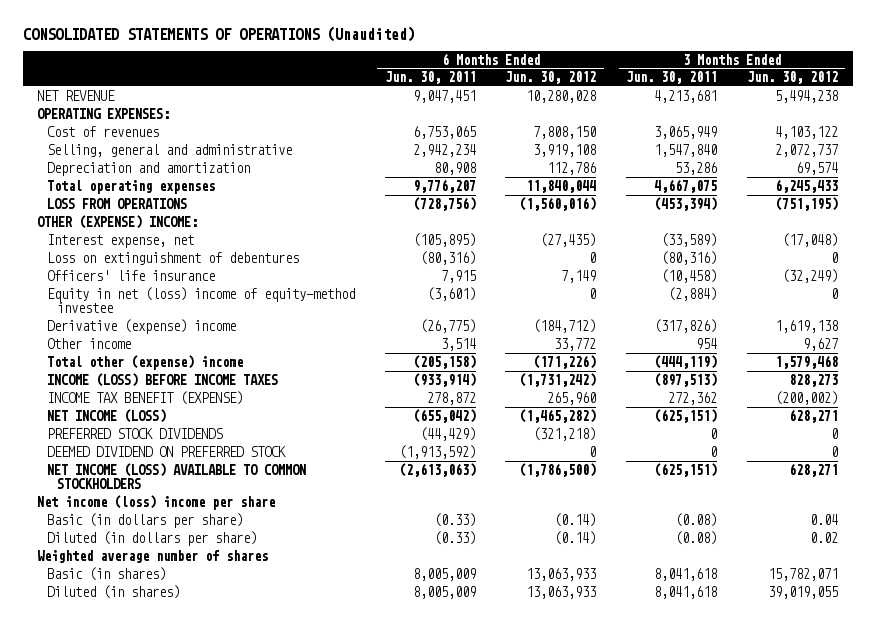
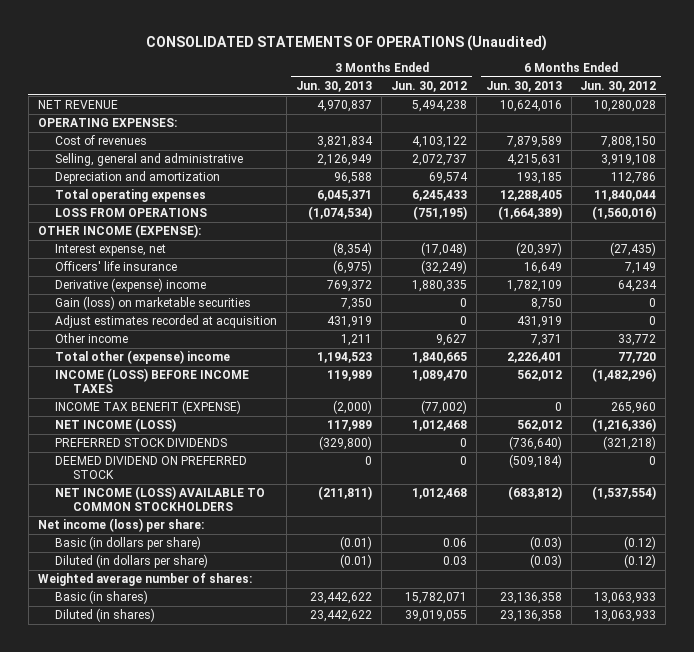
[384,71,476,85] Jun. 30, 2011 -> none
[626,71,718,85] Jun. 30, 2011 -> none
none -> [296,80,373,92] Jun. 30, 2013
none -> [485,80,562,92] Jun. 30, 2013
[37,214,199,229] OTHER (EXPENSE) INCOME: -> [37,224,201,239] OTHER INCOME (EXPENSE):
[47,251,300,265] Loss on extinguishment of debentures -> none
[47,286,356,313] Equity in net (loss) income of equity-method investee -> none
[533,318,597,333] (184,712) -> [618,280,658,293] 64,234
[774,319,838,333] 1,619,138 -> [411,280,467,293] 1,880,335
none -> [55,296,252,311] Gain (loss) on marketable securities
none -> [55,315,278,329] Adjust estimates recorded at acquisition
[533,354,597,369] (171,226) -> [618,352,657,364] 77,720
[774,354,838,369] 1,579,468 -> [411,352,467,364] 1,840,665
[519,372,597,387] (1,731,242) -> [592,368,657,383] (1,482,296)
[788,373,838,387] 828,273 -> [411,370,467,382] 1,089,470
[774,390,838,405] (200,002) -> [420,400,467,415] (77,002)
[519,408,597,423] (1,465,282) -> [592,418,657,433] (1,216,336)
[788,408,838,423] 628,271 -> [411,420,467,432] 1,012,468
[519,462,597,477] (1,786,500) -> [592,486,657,501] (1,537,554)
[788,462,838,477] 628,271 -> [411,488,467,500] 1,012,468
[37,494,276,510] Net income (loss) income per share -> [37,518,204,533] Net income (loss) per share:
[554,512,597,527] (0.14) -> [624,536,657,551] (0.12)
[809,513,838,525] 0.04 -> [442,538,467,548] 0.06
[554,530,597,545] (0.14) -> [624,554,657,569] (0.12)
[809,531,838,543] 0.02 -> [442,556,467,566] 0.03
[37,549,269,563] Weighted average number of shares -> [37,573,252,587] Weighted average number of shares:

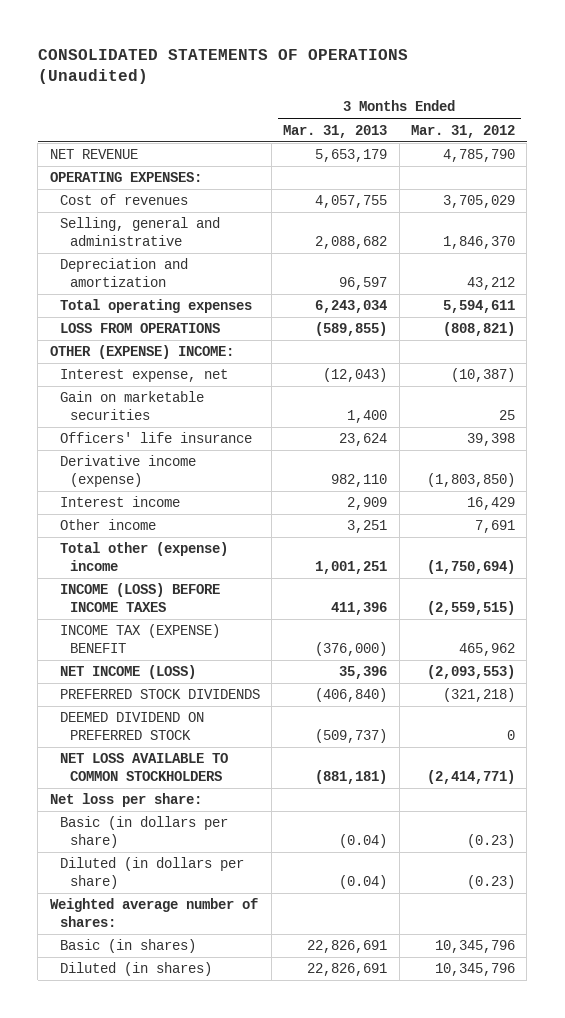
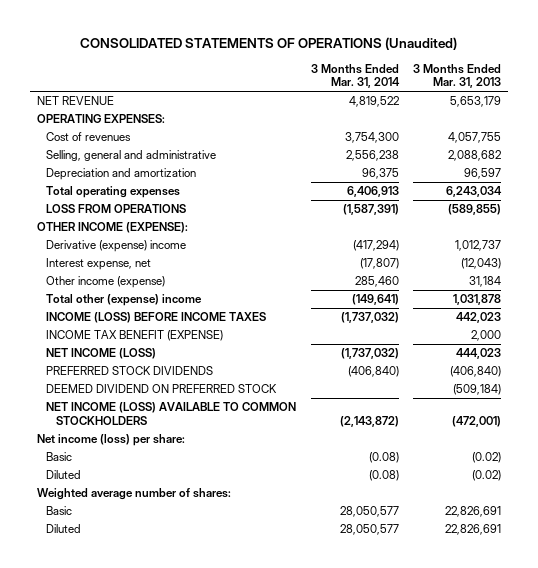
[411,124,516,138] Mar. 31, 2012 -> none
none -> [310,63,400,89] 3 Months Ended Mar. 31, 2014
[49,345,234,360] OTHER (EXPENSE) INCOME: -> [36,222,188,234] OTHER INCOME (EXPENSE):
none -> [46,240,187,253] Derivative (expense) income
[59,391,204,420] Gain on marketable securities -> none
[59,432,252,444] Officers' life insurance -> none
[59,455,196,487] Derivative income (expense) -> none
[59,496,180,508] Interest income -> none
[59,519,156,531] Other income -> [46,276,166,289] Other income (expense)
[347,520,388,534] 3,251 -> [468,276,501,288] 31,184
[315,560,388,574] 1,001,251 -> [452,294,501,306] 1,031,878
[331,601,388,615] 411,396 -> [455,312,501,324] 442,023
[59,624,220,653] INCOME TAX (EXPENSE) BENEFIT -> [46,330,224,342] INCOME TAX BENEFIT (EXPENSE)
[315,641,388,656] (376,000) -> [470,330,501,342] 2,000
[339,666,388,680] 35,396 -> [455,348,501,360] 444,023
[315,728,388,743] (509,737) -> [452,384,501,396] (509,184)
[59,753,228,781] NET LOSS AVAILABLE TO COMMON STOCKHOLDERS -> [46,402,297,426] NET INCOME (LOSS) AVAILABLE TO COMMON STOCKHOLDERS
[315,769,388,784] (881,181) -> [451,416,501,428] (472,001)
[49,793,202,808] Net loss per share: -> [36,434,185,447] Net income (loss) per share:
[59,816,228,848] Basic (in dollars per share) -> [46,452,73,462] Basic
[339,833,388,848] (0.04) -> [471,452,501,464] (0.02)
[59,857,244,889] Diluted (in dollars per share) -> [46,470,82,480] Diluted
[339,874,388,889] (0.04) -> [471,470,501,482] (0.02)
[59,939,196,954] Basic (in shares) -> [46,506,73,516] Basic
[59,962,212,977] Diluted (in shares) -> [46,524,82,534] Diluted

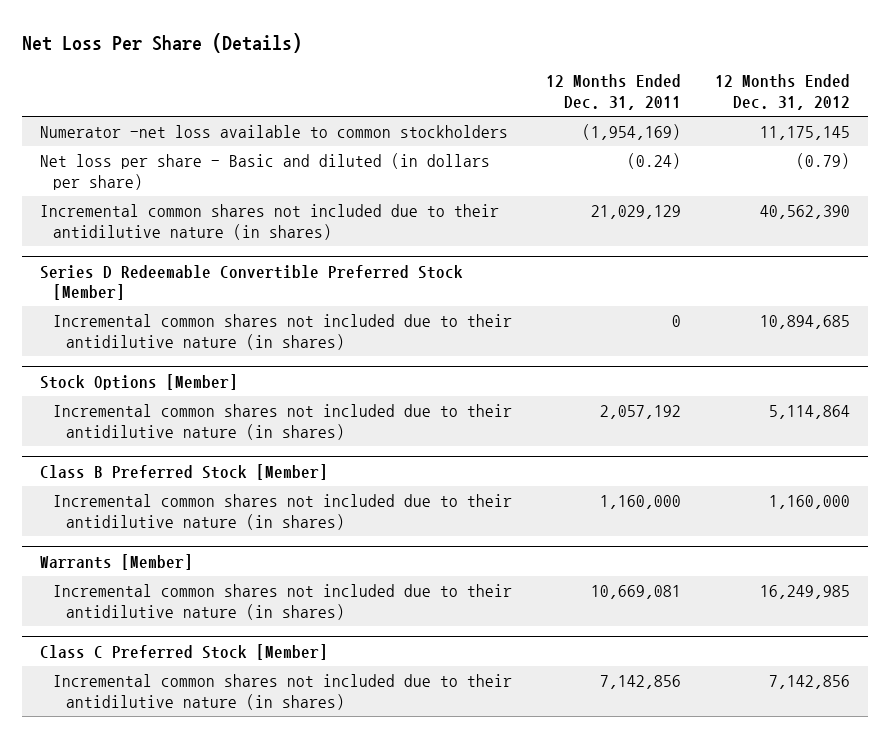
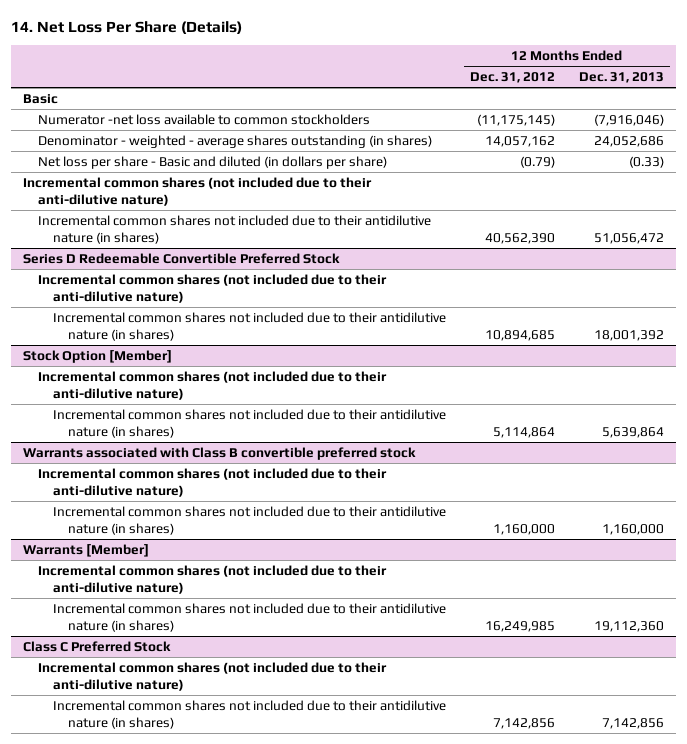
[22,33,303,54] Net Loss Per Share (Details) -> [10,20,242,34] 14. Net Loss Per Share (Details)
[546,74,682,111] 12 Months Ended Dec. 31, 2011 -> none
none -> [579,72,665,84] Dec. 31, 2013
none -> [22,93,58,104] Basic
[760,126,851,141] 11,175,145 -> [477,113,556,126] (11,175,145)
none -> [38,134,433,148] Denominator - weighted - average shares outstanding (in shares)
none -> [22,176,372,206] Incremental common shares (not included due to their anti-dilutive nature)
[39,264,463,301] Series D Redeemable Convertible Preferred Stock [Member] -> [22,252,340,264] Series D Redeemable Convertible Preferred Stock
none -> [38,273,388,303] Incremental common shares (not included due to their anti-dilutive nature)
[39,373,238,390] Stock Options [Member] -> [22,349,172,363] Stock Option [Member]
none -> [38,370,388,400] Incremental common shares (not included due to their anti-dilutive nature)
[39,463,328,480] Class B Preferred Stock [Member] -> none
none -> [22,446,416,460] Warrants associated with Class B convertible preferred stock
none -> [38,467,388,497] Incremental common shares (not included due to their anti-dilutive nature)
none -> [38,564,388,594] Incremental common shares (not included due to their anti-dilutive nature)
[39,643,328,660] Class C Preferred Stock [Member] -> [22,640,171,652] Class C Preferred Stock
none -> [38,661,388,691] Incremental common shares (not included due to their anti-dilutive nature)

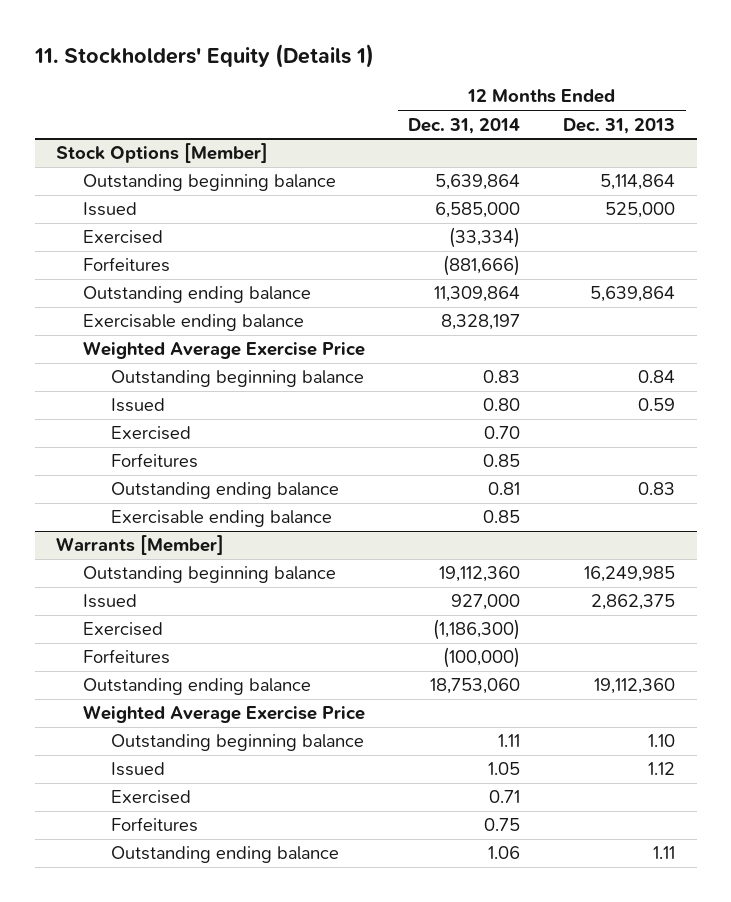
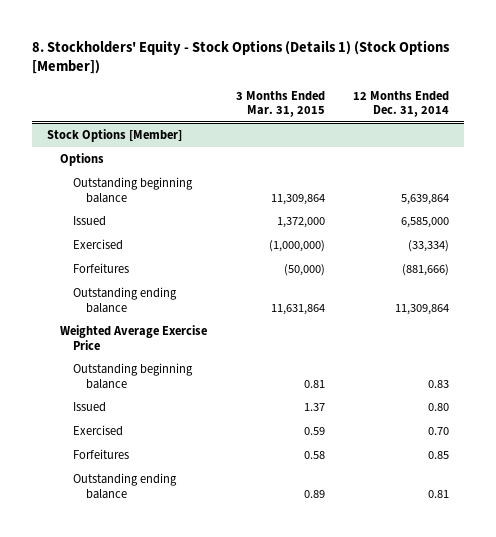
[33,44,374,69] 11. Stockholders' Equity (Details 1) -> [32,39,451,75] 8. Stockholders' Equity - Stock Options (Details 1) (Stock Options [Member])
[563,117,676,134] Dec. 31, 2013 -> none
none -> [235,90,325,118] 3 Months Ended Mar. 31, 2015
none -> [59,152,104,166] Options
[83,314,305,332] Exercisable ending balance -> none
[110,510,332,528] Exercisable ending balance -> none
[56,535,225,556] Warrants [Member] -> none
[83,566,337,584] Outstanding beginning balance -> none
[83,594,138,609] Issued -> none
[83,622,164,637] Exercised -> none
[83,649,171,665] Forfeitures -> none
[83,678,312,696] Outstanding ending balance -> none
[83,705,366,724] Weighted Average Exercise Price -> none
[110,734,364,752] Outstanding beginning balance -> none
[110,762,165,777] Issued -> none
[110,790,191,805] Exercised -> none
[110,817,198,833] Forfeitures -> none
[110,846,339,864] Outstanding ending balance -> none

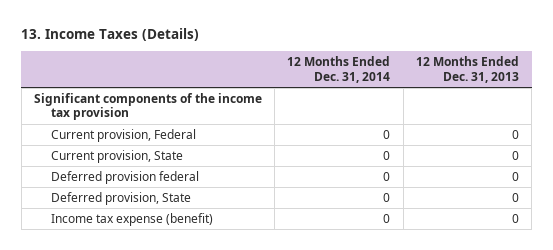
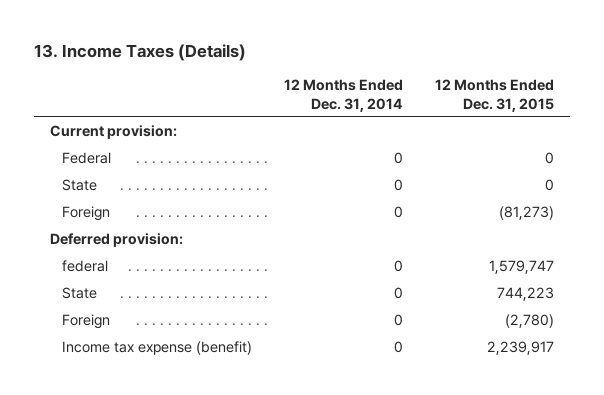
[416,56,520,83] 12 Months Ended Dec. 31, 2013 -> none
none -> [435,78,555,112] 12 Months Ended Dec. 31, 2015
[33,92,262,121] Significant components of the income tax provision -> [50,125,178,140] Current provision:
[51,128,197,142] Current provision, Federal -> [62,152,112,165] Federal
[51,149,184,163] Current provision, State -> [62,179,98,192] State
none -> [62,206,111,222] Foreign
none -> [50,233,184,248] Deferred provision:
[51,170,200,184] Deferred provision federal -> [62,260,109,273] federal
[51,191,192,205] Deferred provision, State -> [62,287,98,300] State
none -> [62,314,111,330] Foreign

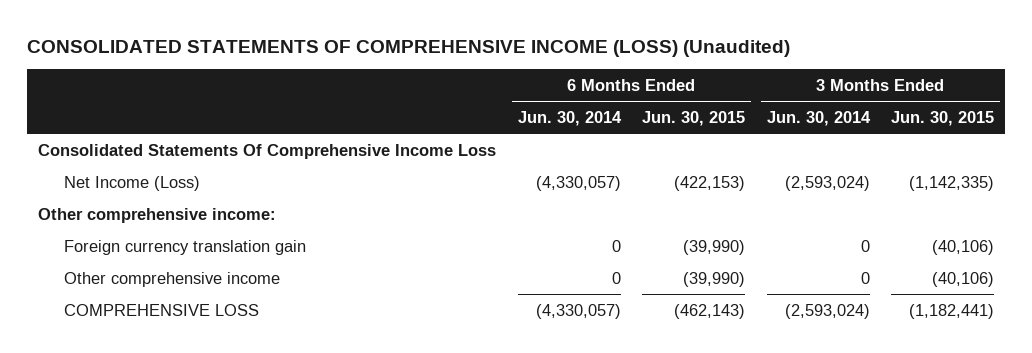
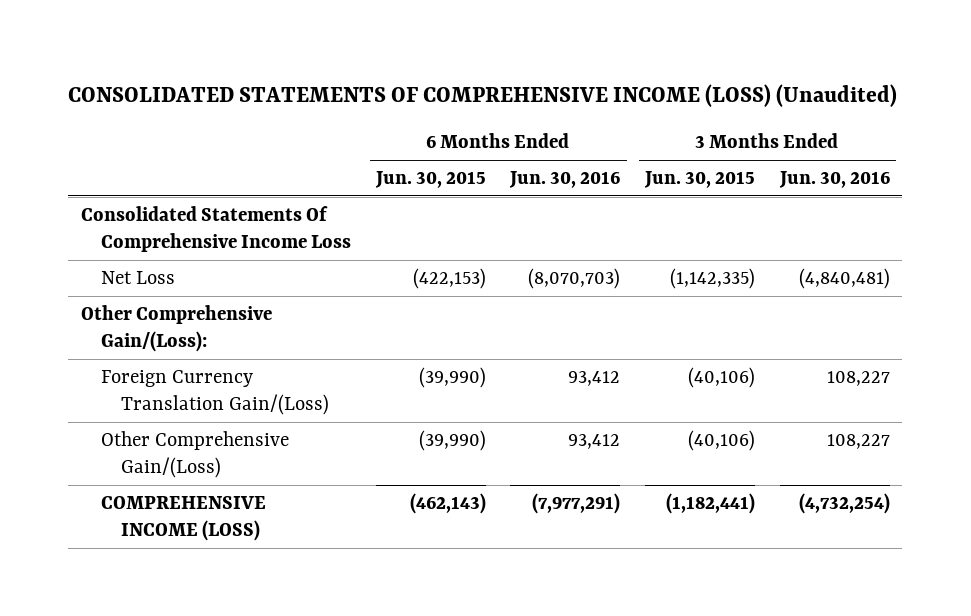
[517,110,622,126] Jun. 30, 2014 -> none
[766,110,871,126] Jun. 30, 2014 -> none
none -> [509,171,621,189] Jun. 30, 2016
none -> [778,171,890,189] Jun. 30, 2016
[63,175,200,191] Net Income (Loss) -> [100,271,175,285] Net Loss
[38,207,277,223] Other comprehensive income: -> [80,305,272,353] Other Comprehensive Gain/(Loss):
[63,239,306,255] Foreign currency translation gain -> [100,370,330,416] Foreign Currency Translation Gain/(Loss)
[63,271,280,287] Other comprehensive income -> [100,431,289,479] Other Comprehensive Gain/(Loss)
[63,303,259,316] COMPREHENSIVE LOSS -> [100,496,266,542] COMPREHENSIVE INCOME (LOSS)

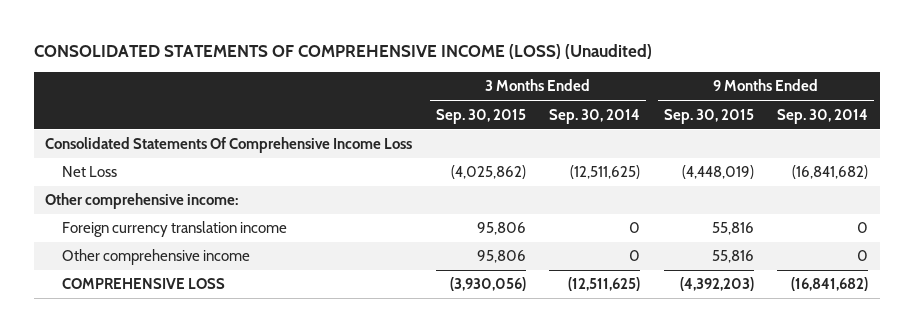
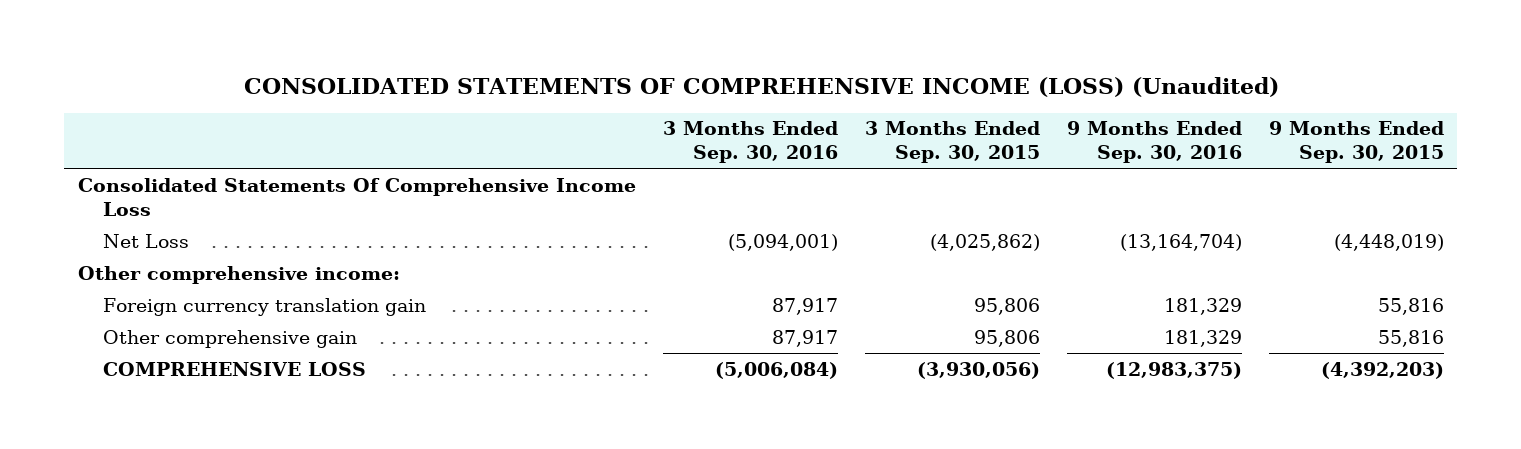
[549,108,641,124] Sep. 30, 2014 -> none
[777,108,869,124] Sep. 30, 2014 -> none
none -> [662,121,838,164] 3 Months Ended Sep. 30, 2016
none -> [1066,121,1242,164] 9 Months Ended Sep. 30, 2016
[62,221,288,238] Foreign currency translation income -> [103,297,427,316] Foreign currency translation gain
[62,249,251,266] Other comprehensive income -> [103,329,358,348] Other comprehensive gain

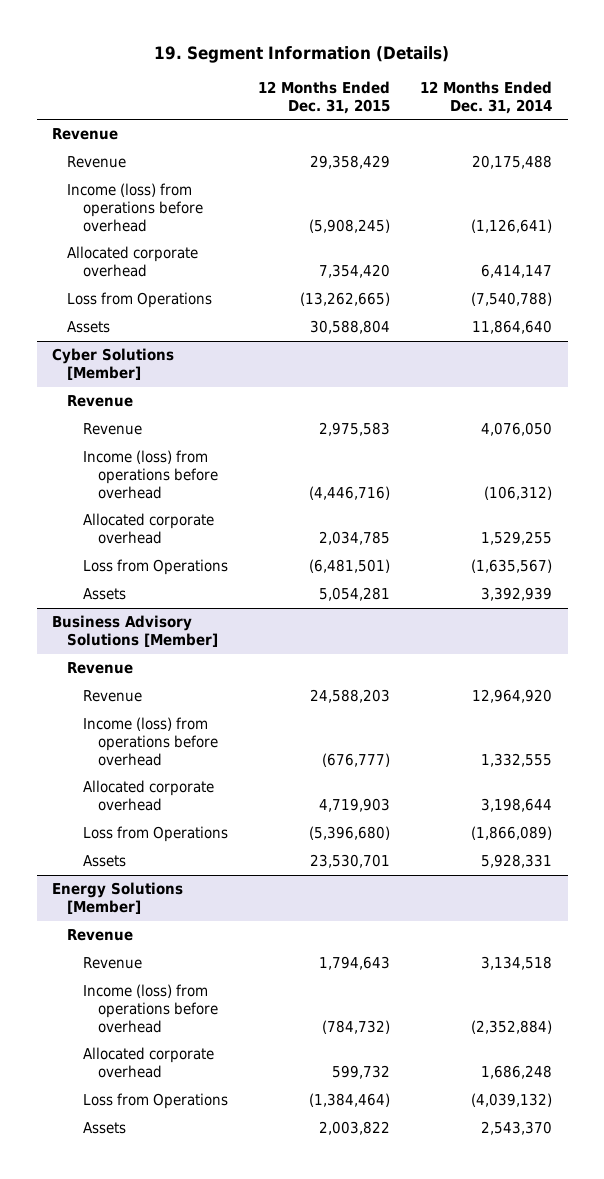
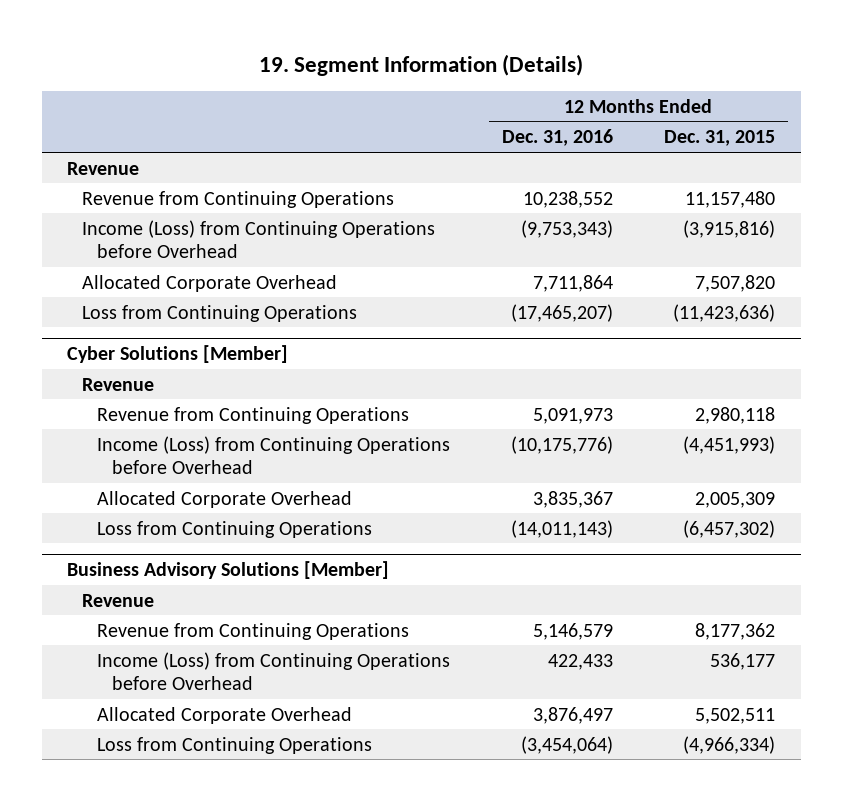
[420,80,553,114] 12 Months Ended Dec. 31, 2014 -> none
none -> [501,129,613,147] Dec. 31, 2016
[67,321,111,334] Assets -> none
[67,156,127,169] Revenue -> [82,190,395,208] Revenue from Continuing Operations
[310,155,391,170] 29,358,429 -> [685,190,776,208] 11,157,480
[67,183,203,232] Income (loss) from operations before overhead -> [82,219,436,259] Income (Loss) from Continuing Operations before Overhead
[309,218,391,233] (5,908,245) -> [683,219,776,238] (3,915,816)
[67,246,199,277] Allocated corporate overhead -> [82,274,338,292] Allocated Corporate Overhead
[319,263,391,278] 7,354,420 -> [695,274,776,292] 7,507,820
[67,292,213,309] Loss from Operations -> [82,304,358,322] Loss from Continuing Operations
[300,292,391,307] (13,262,665) -> [673,303,776,322] (11,423,636)
[82,588,126,601] Assets -> none
[82,423,142,436] Revenue -> [96,406,409,424] Revenue from Continuing Operations
[319,422,391,437] 2,975,583 -> [695,406,776,424] 2,980,118
[82,450,219,499] Income (loss) from operations before overhead -> [96,435,450,475] Income (Loss) from Continuing Operations before Overhead
[309,485,391,500] (4,446,716) -> [683,435,776,454] (4,451,993)
[82,513,214,544] Allocated corporate overhead -> [96,490,352,508] Allocated Corporate Overhead
[319,530,391,545] 2,034,785 -> [695,491,776,508] 2,005,309
[82,559,228,576] Loss from Operations -> [96,520,372,538] Loss from Continuing Operations
[309,559,391,574] (6,481,501) -> [683,519,776,538] (6,457,302)
[82,855,126,868] Assets -> none
[51,882,183,914] Energy Solutions [Member] -> none
[67,929,134,942] Revenue -> none
[82,957,142,970] Revenue -> none
[82,984,219,1033] Income (loss) from operations before overhead -> none
[82,1047,214,1078] Allocated corporate overhead -> none
[82,1093,228,1110] Loss from Operations -> none
[82,1122,126,1135] Assets -> none
[82,690,142,703] Revenue -> [96,622,409,640] Revenue from Continuing Operations
[310,689,391,704] 24,588,203 -> [695,622,776,640] 8,177,362
[82,717,219,766] Income (loss) from operations before overhead -> [96,651,450,691] Income (Loss) from Continuing Operations before Overhead
[322,752,391,767] (676,777) -> [710,652,776,670] 536,177
[82,780,214,811] Allocated corporate overhead -> [96,706,352,724] Allocated Corporate Overhead
[319,797,391,812] 4,719,903 -> [695,707,776,724] 5,502,511
[82,826,228,843] Loss from Operations -> [96,736,372,754] Loss from Continuing Operations
[309,826,391,841] (5,396,680) -> [683,735,776,754] (4,966,334)

